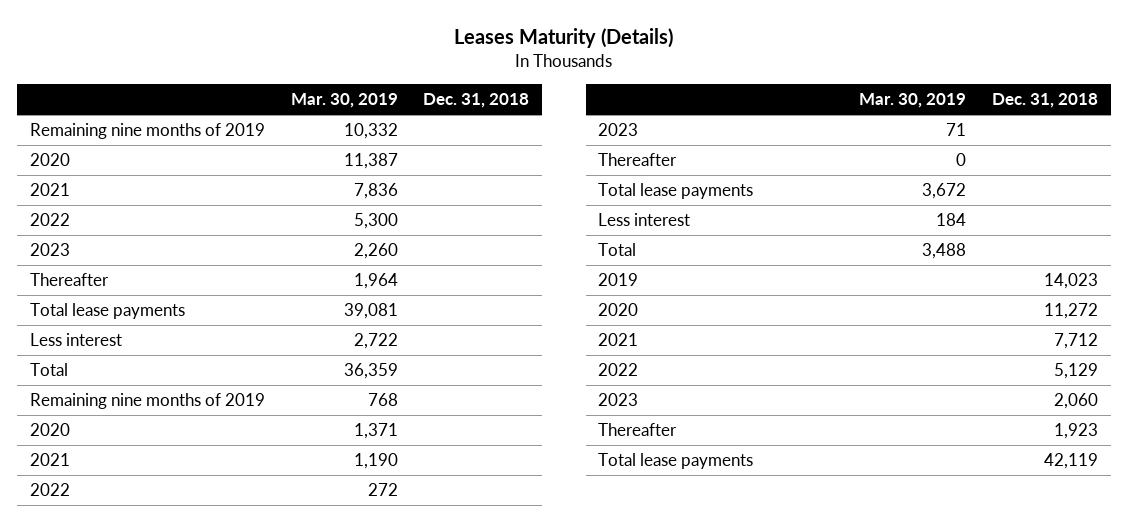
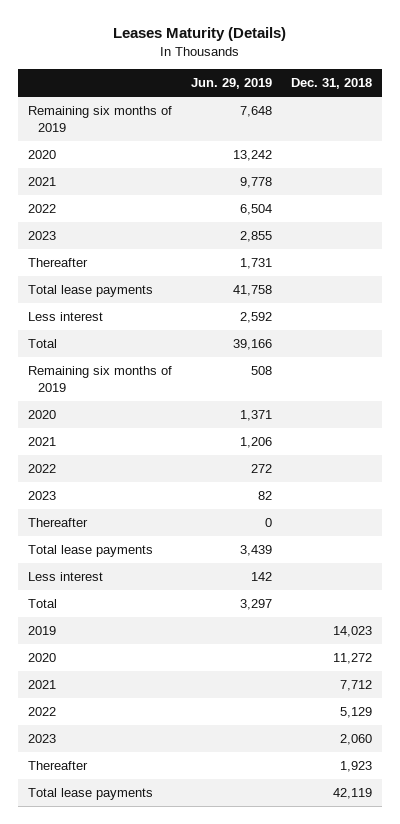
[290,93,398,109] Mar. 30, 2019 -> none
none -> [190,78,272,90] Jun. 29, 2019
[29,123,265,140] Remaining nine months of 2019 -> [27,106,172,133] Remaining six months of 2019
[29,393,265,410] Remaining nine months of 2019 -> [27,366,172,393] Remaining six months of 2019

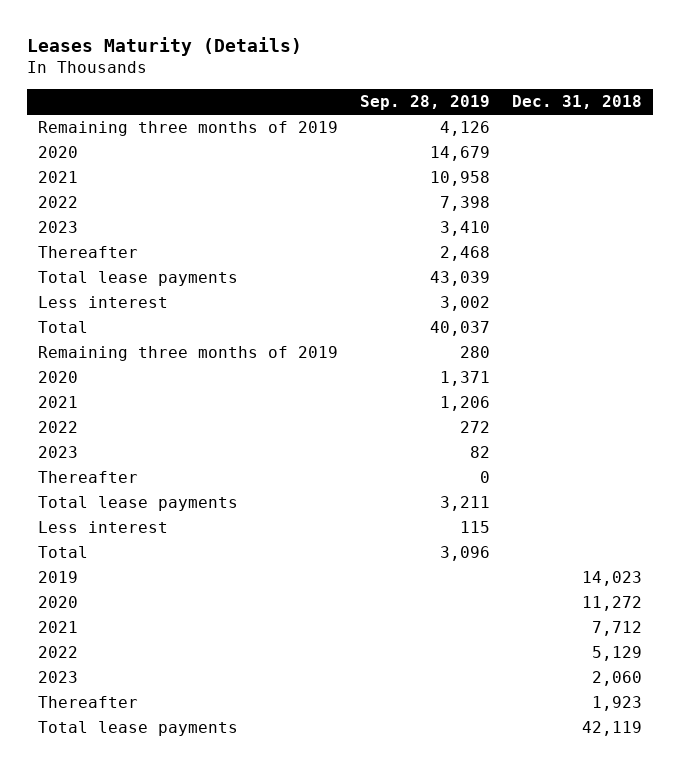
[190,78,272,90] Jun. 29, 2019 -> none
none -> [360,95,491,111] Sep. 28, 2019
[27,106,172,133] Remaining six months of 2019 -> [38,121,339,137] Remaining three months of 2019
[27,366,172,393] Remaining six months of 2019 -> [38,346,339,362] Remaining three months of 2019

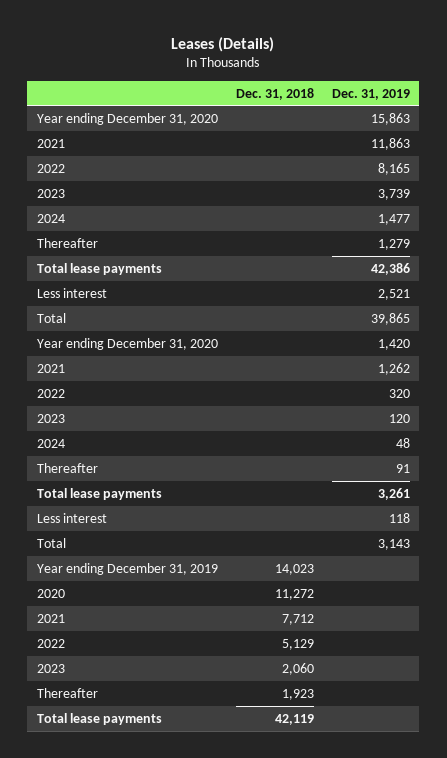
[27,36,303,56] Leases Maturity (Details) -> [171,36,275,52] Leases (Details)
[360,95,491,111] Sep. 28, 2019 -> none
none -> [332,88,411,100] Dec. 31, 2019
[38,121,339,137] Remaining three months of 2019 -> none
[38,146,79,159] 2020 -> none
none -> [36,112,218,125] Year ending December 31, 2020
none -> [36,213,65,223] 2024
[38,346,339,362] Remaining three months of 2019 -> none
[38,371,79,384] 2020 -> none
none -> [36,337,218,350] Year ending December 31, 2020
none -> [36,438,65,448] 2024
[38,571,79,584] 2019 -> [36,562,218,575] Year ending December 31, 2019

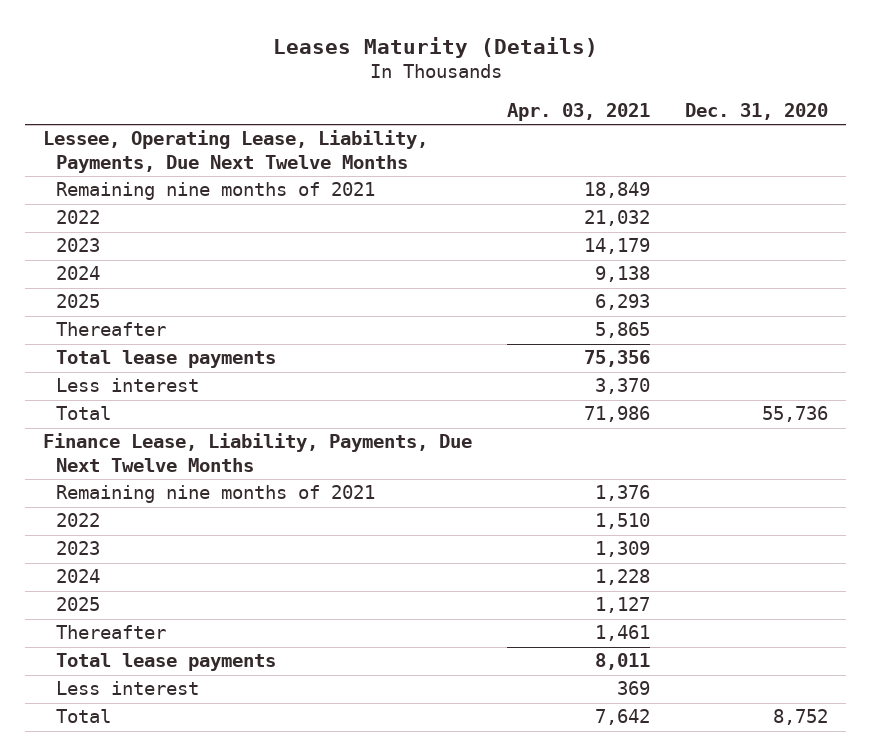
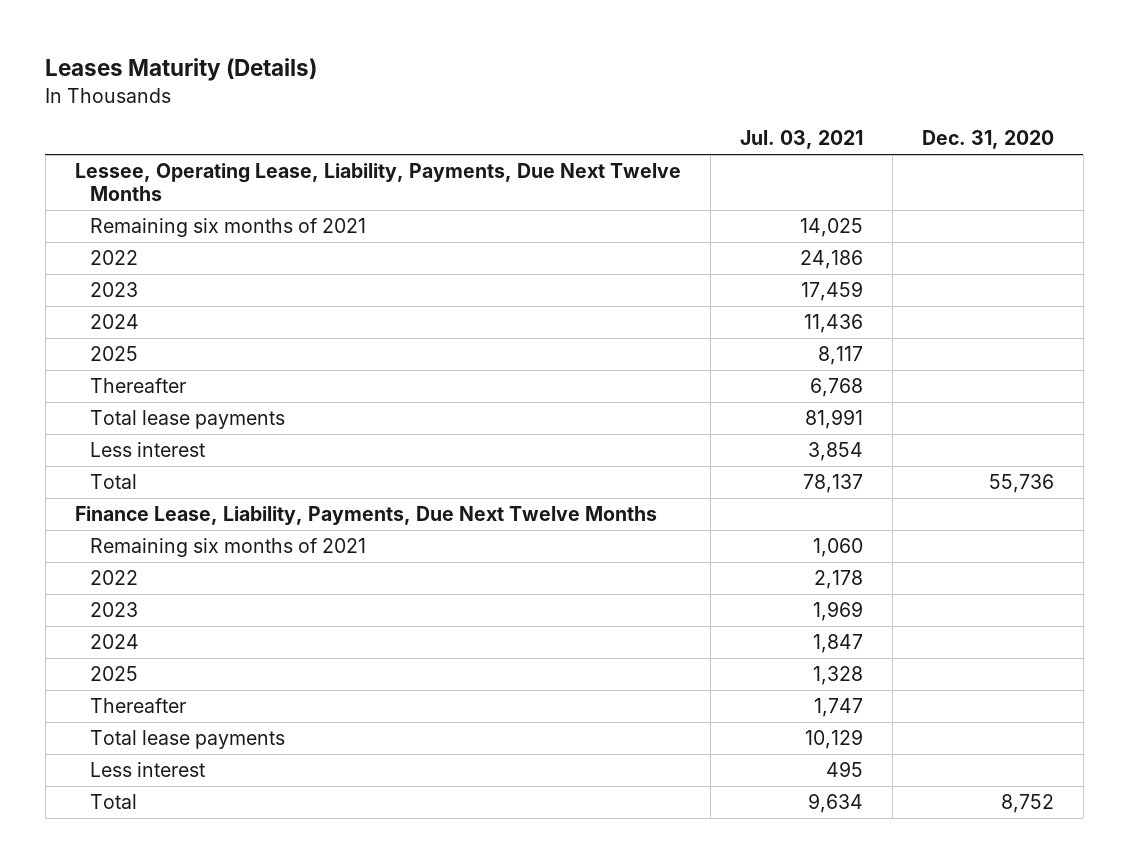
[507,103,651,122] Apr. 03, 2021 -> none
none -> [739,130,863,150] Jul. 03, 2021
[55,182,375,201] Remaining nine months of 2021 -> [90,218,367,238] Remaining six months of 2021
[55,485,375,504] Remaining nine months of 2021 -> [90,538,367,558] Remaining six months of 2021

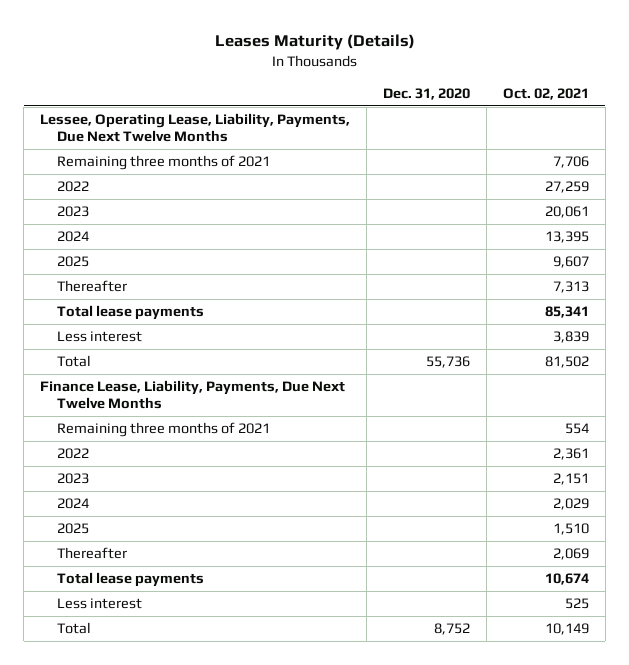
[739,130,863,150] Jul. 03, 2021 -> none
none -> [503,87,590,100] Oct. 02, 2021
[90,218,367,238] Remaining six months of 2021 -> [57,155,271,171] Remaining three months of 2021
[90,538,367,558] Remaining six months of 2021 -> [57,422,271,438] Remaining three months of 2021

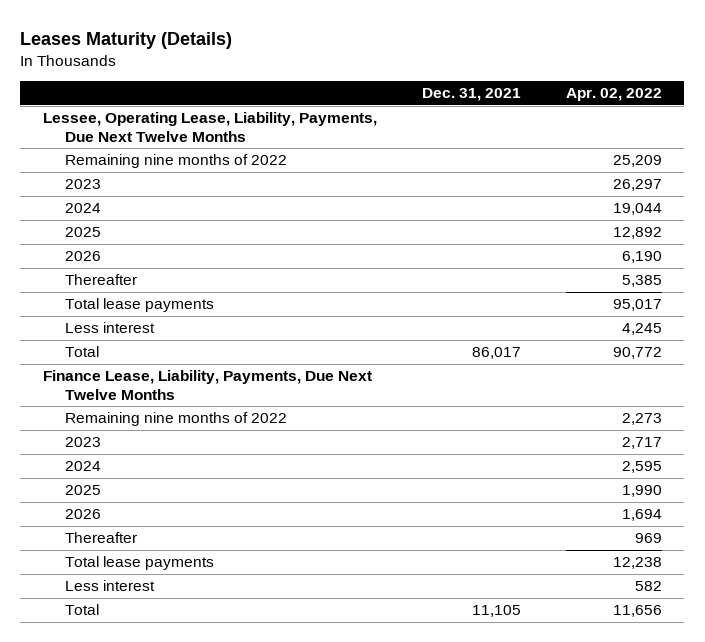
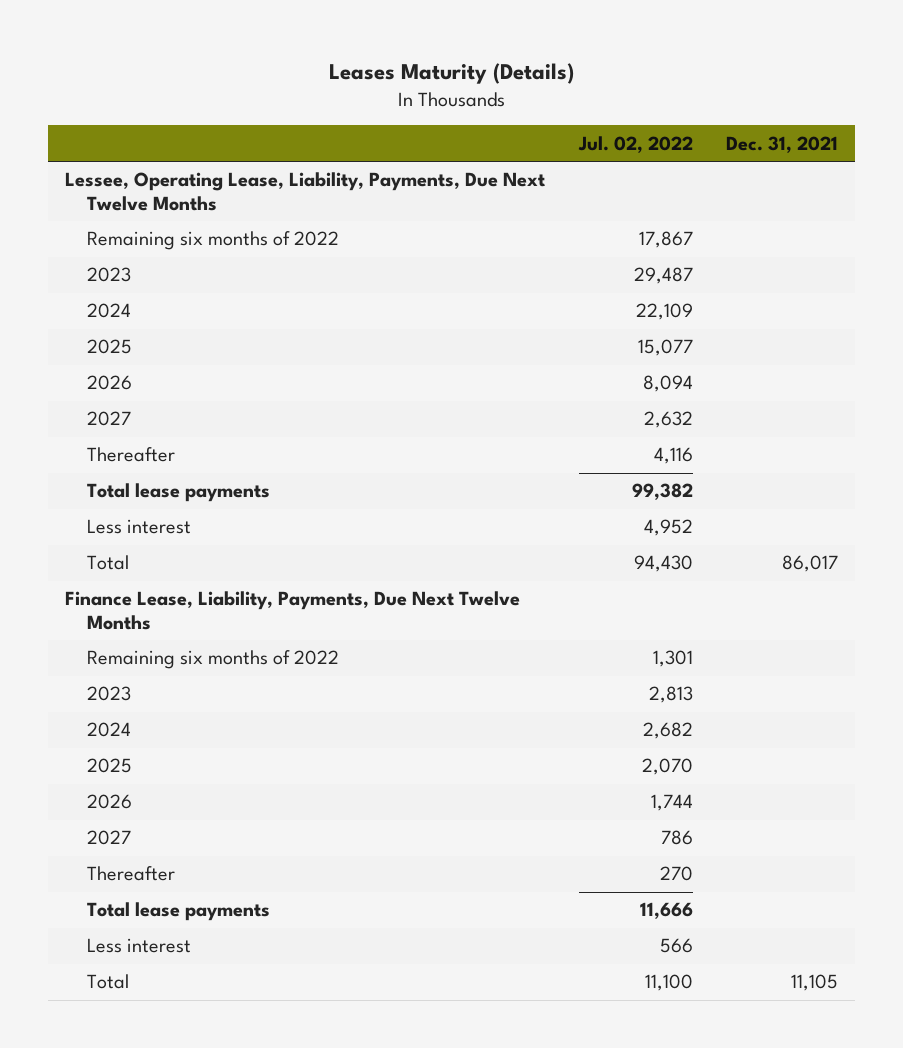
[565,88,662,102] Apr. 02, 2022 -> none
none -> [577,135,693,153] Jul. 02, 2022
[65,154,288,169] Remaining nine months of 2022 -> [86,231,339,251] Remaining six months of 2022
none -> [86,411,131,427] 2027
[65,412,288,427] Remaining nine months of 2022 -> [86,650,339,670] Remaining six months of 2022
none -> [86,830,131,846] 2027

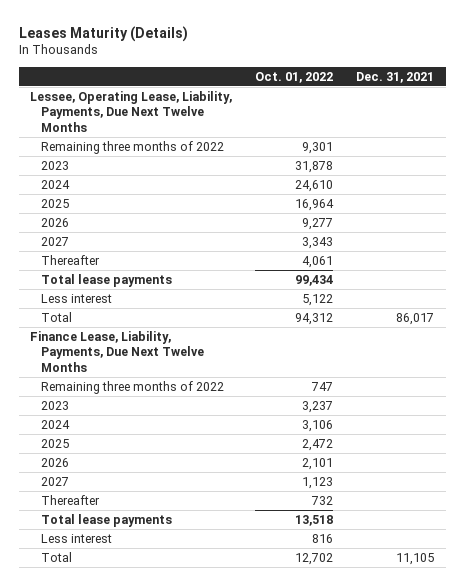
[577,135,693,153] Jul. 02, 2022 -> none
none -> [255,71,334,83] Oct. 01, 2022
[86,231,339,251] Remaining six months of 2022 -> [40,140,224,154] Remaining three months of 2022
[86,650,339,670] Remaining six months of 2022 -> [40,380,224,394] Remaining three months of 2022

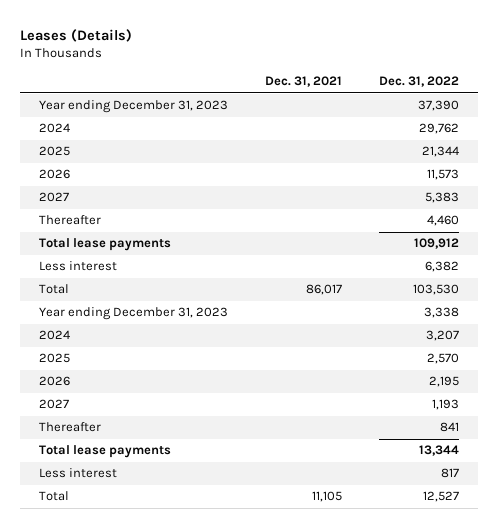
[18,25,188,42] Leases Maturity (Details) -> [20,29,133,43] Leases (Details)
[255,71,334,83] Oct. 01, 2022 -> none
none -> [379,76,460,88] Dec. 31, 2022
[30,90,233,132] Lessee, Operating Lease, Liability, Payments, Due Next Twelve Months -> none
[40,140,224,154] Remaining three months of 2022 -> none
[40,160,69,170] 2023 -> [38,100,228,114] Year ending December 31, 2023
[30,330,204,372] Finance Lease, Liability, Payments, Due Next Twelve Months -> none
[40,380,224,394] Remaining three months of 2022 -> none
[40,400,69,410] 2023 -> [38,307,228,321] Year ending December 31, 2023

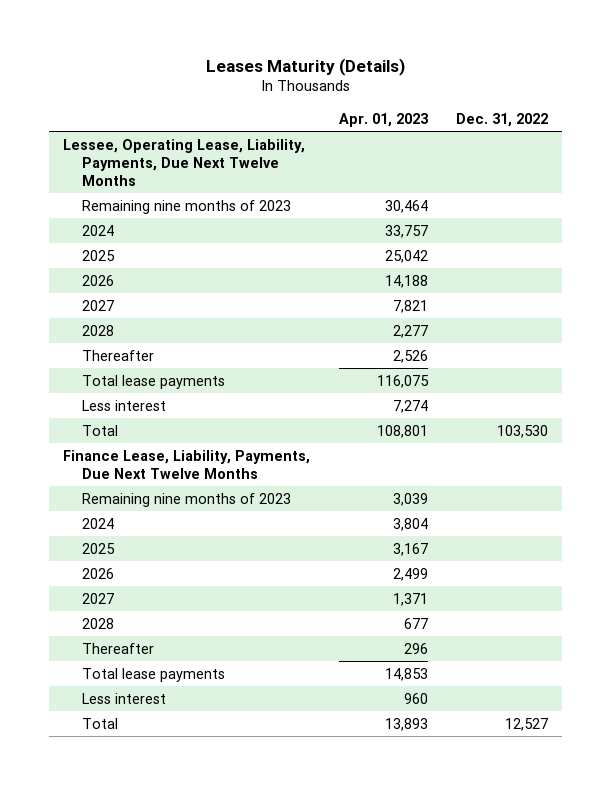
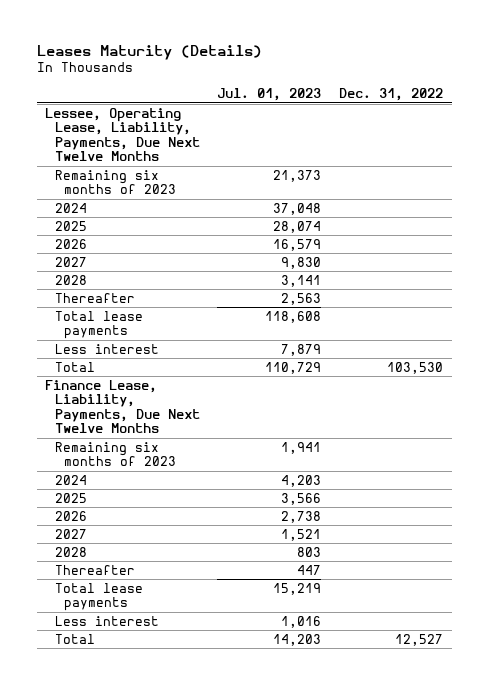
[338,112,428,127] Apr. 01, 2023 -> none
none -> [217,88,322,102] Jul. 01, 2023
[82,199,292,214] Remaining nine months of 2023 -> [54,169,177,195] Remaining six months of 2023
[82,492,292,507] Remaining nine months of 2023 -> [54,441,177,467] Remaining six months of 2023

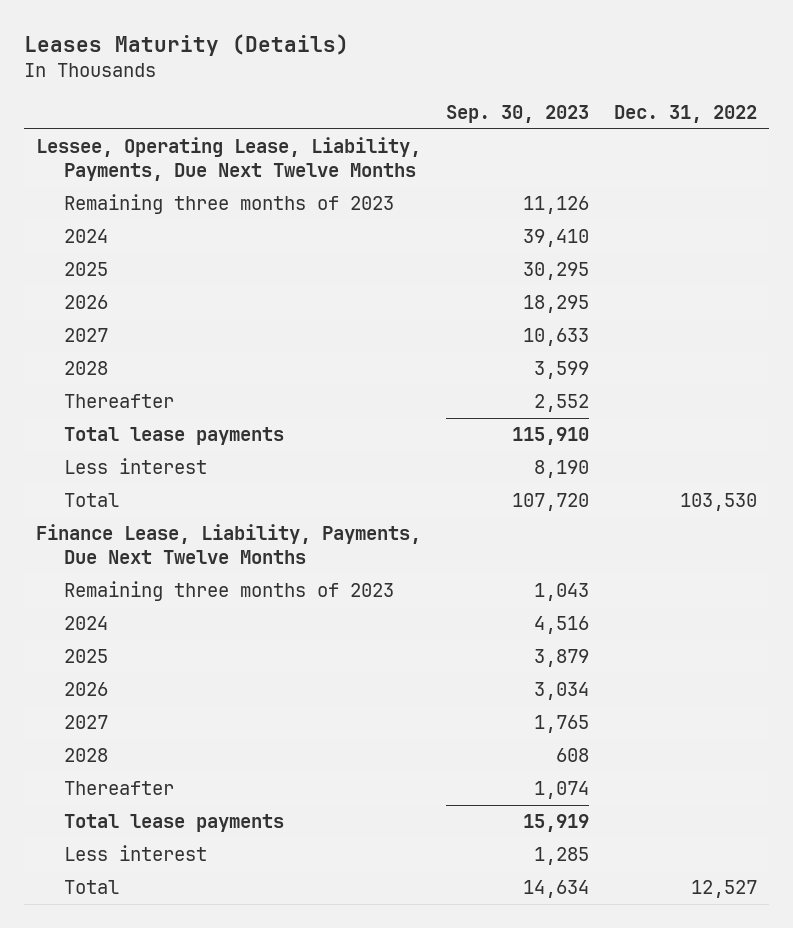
[217,88,322,102] Jul. 01, 2023 -> none
none -> [445,104,589,123] Sep. 30, 2023
[54,169,177,195] Remaining six months of 2023 -> [63,194,394,215] Remaining three months of 2023
[54,441,177,467] Remaining six months of 2023 -> [63,581,394,602] Remaining three months of 2023

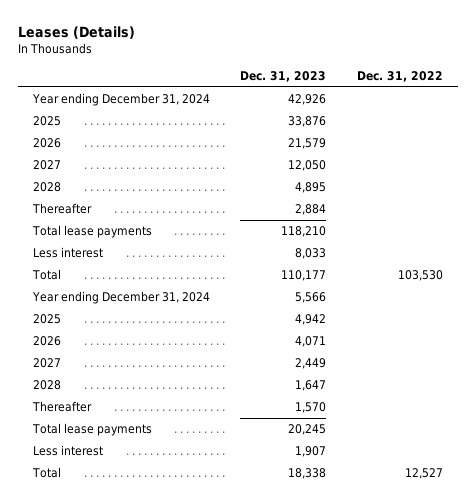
[23,34,349,57] Leases Maturity (Details) -> [17,25,135,39] Leases (Details)
[445,104,589,123] Sep. 30, 2023 -> none
none -> [240,71,327,83] Dec. 31, 2023
[36,137,422,181] Lessee, Operating Lease, Liability, Payments, Due Next Twelve Months -> none
[63,194,394,215] Remaining three months of 2023 -> none
[63,229,108,244] 2024 -> [31,93,210,107] Year ending December 31, 2024
[36,524,422,564] Finance Lease, Liability, Payments, Due Next Twelve Months -> none
[63,581,394,602] Remaining three months of 2023 -> none
[63,616,108,631] 2024 -> [31,291,210,305] Year ending December 31, 2024

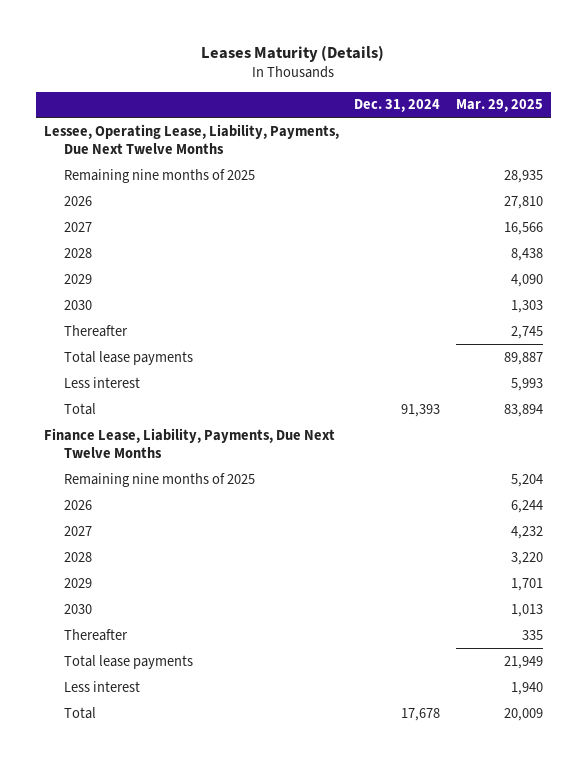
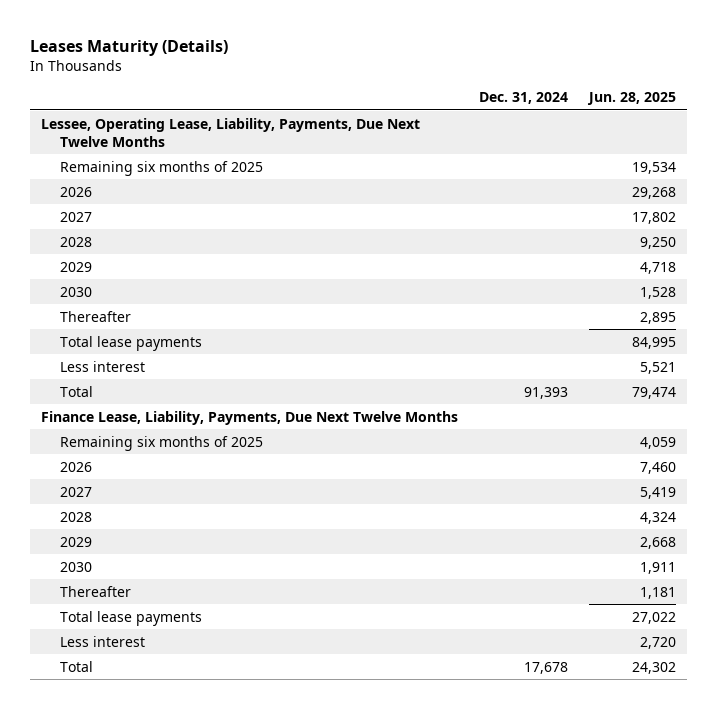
[455,99,543,113] Mar. 29, 2025 -> none
none -> [586,92,676,106] Jun. 28, 2025
[64,168,256,183] Remaining nine months of 2025 -> [59,160,263,176] Remaining six months of 2025
[64,472,256,487] Remaining nine months of 2025 -> [59,435,263,451] Remaining six months of 2025

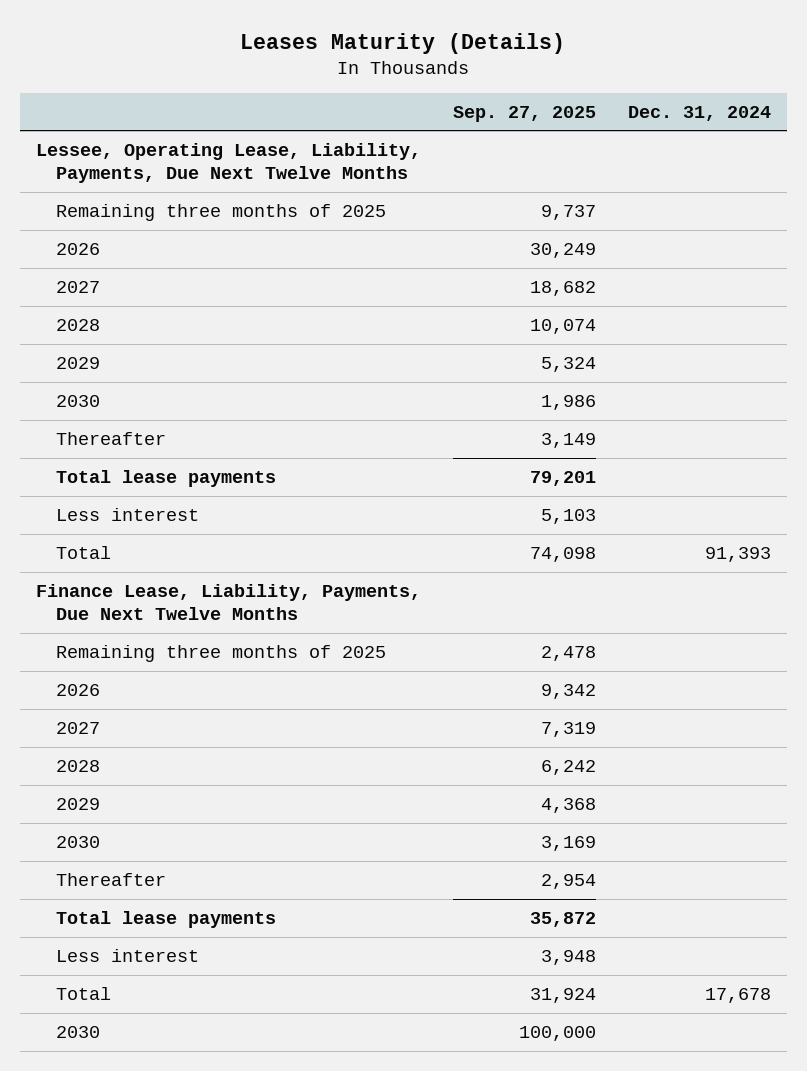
[586,92,676,106] Jun. 28, 2025 -> none
none -> [452,105,596,122] Sep. 27, 2025
[59,160,263,176] Remaining six months of 2025 -> [55,204,386,222] Remaining three months of 2025
[59,435,263,451] Remaining six months of 2025 -> [55,645,386,663] Remaining three months of 2025
none -> [55,1026,100,1039] 2030

